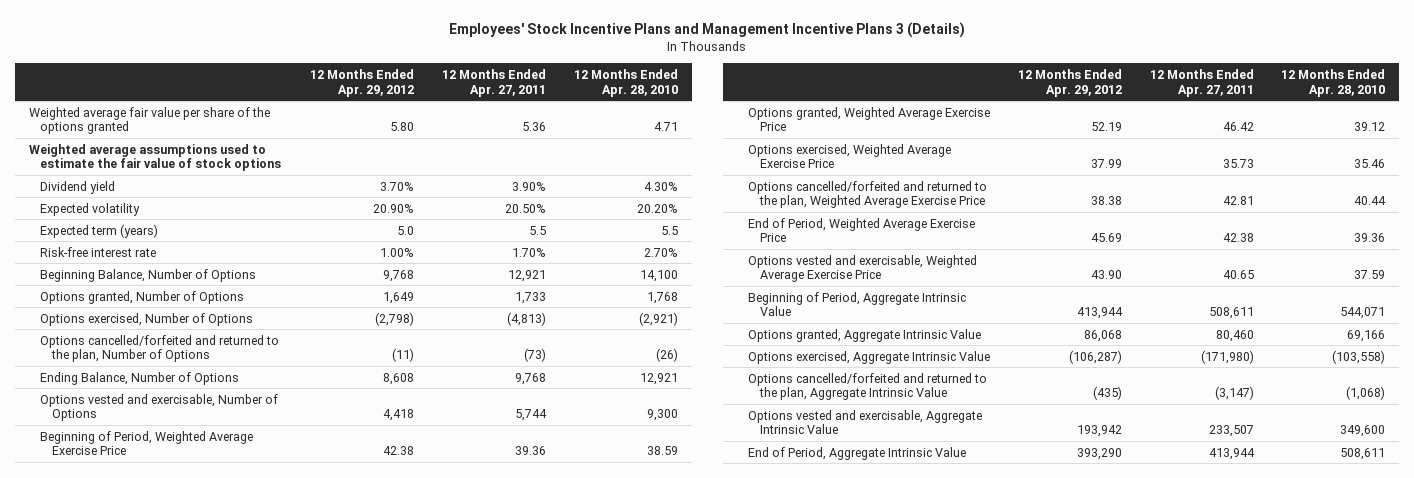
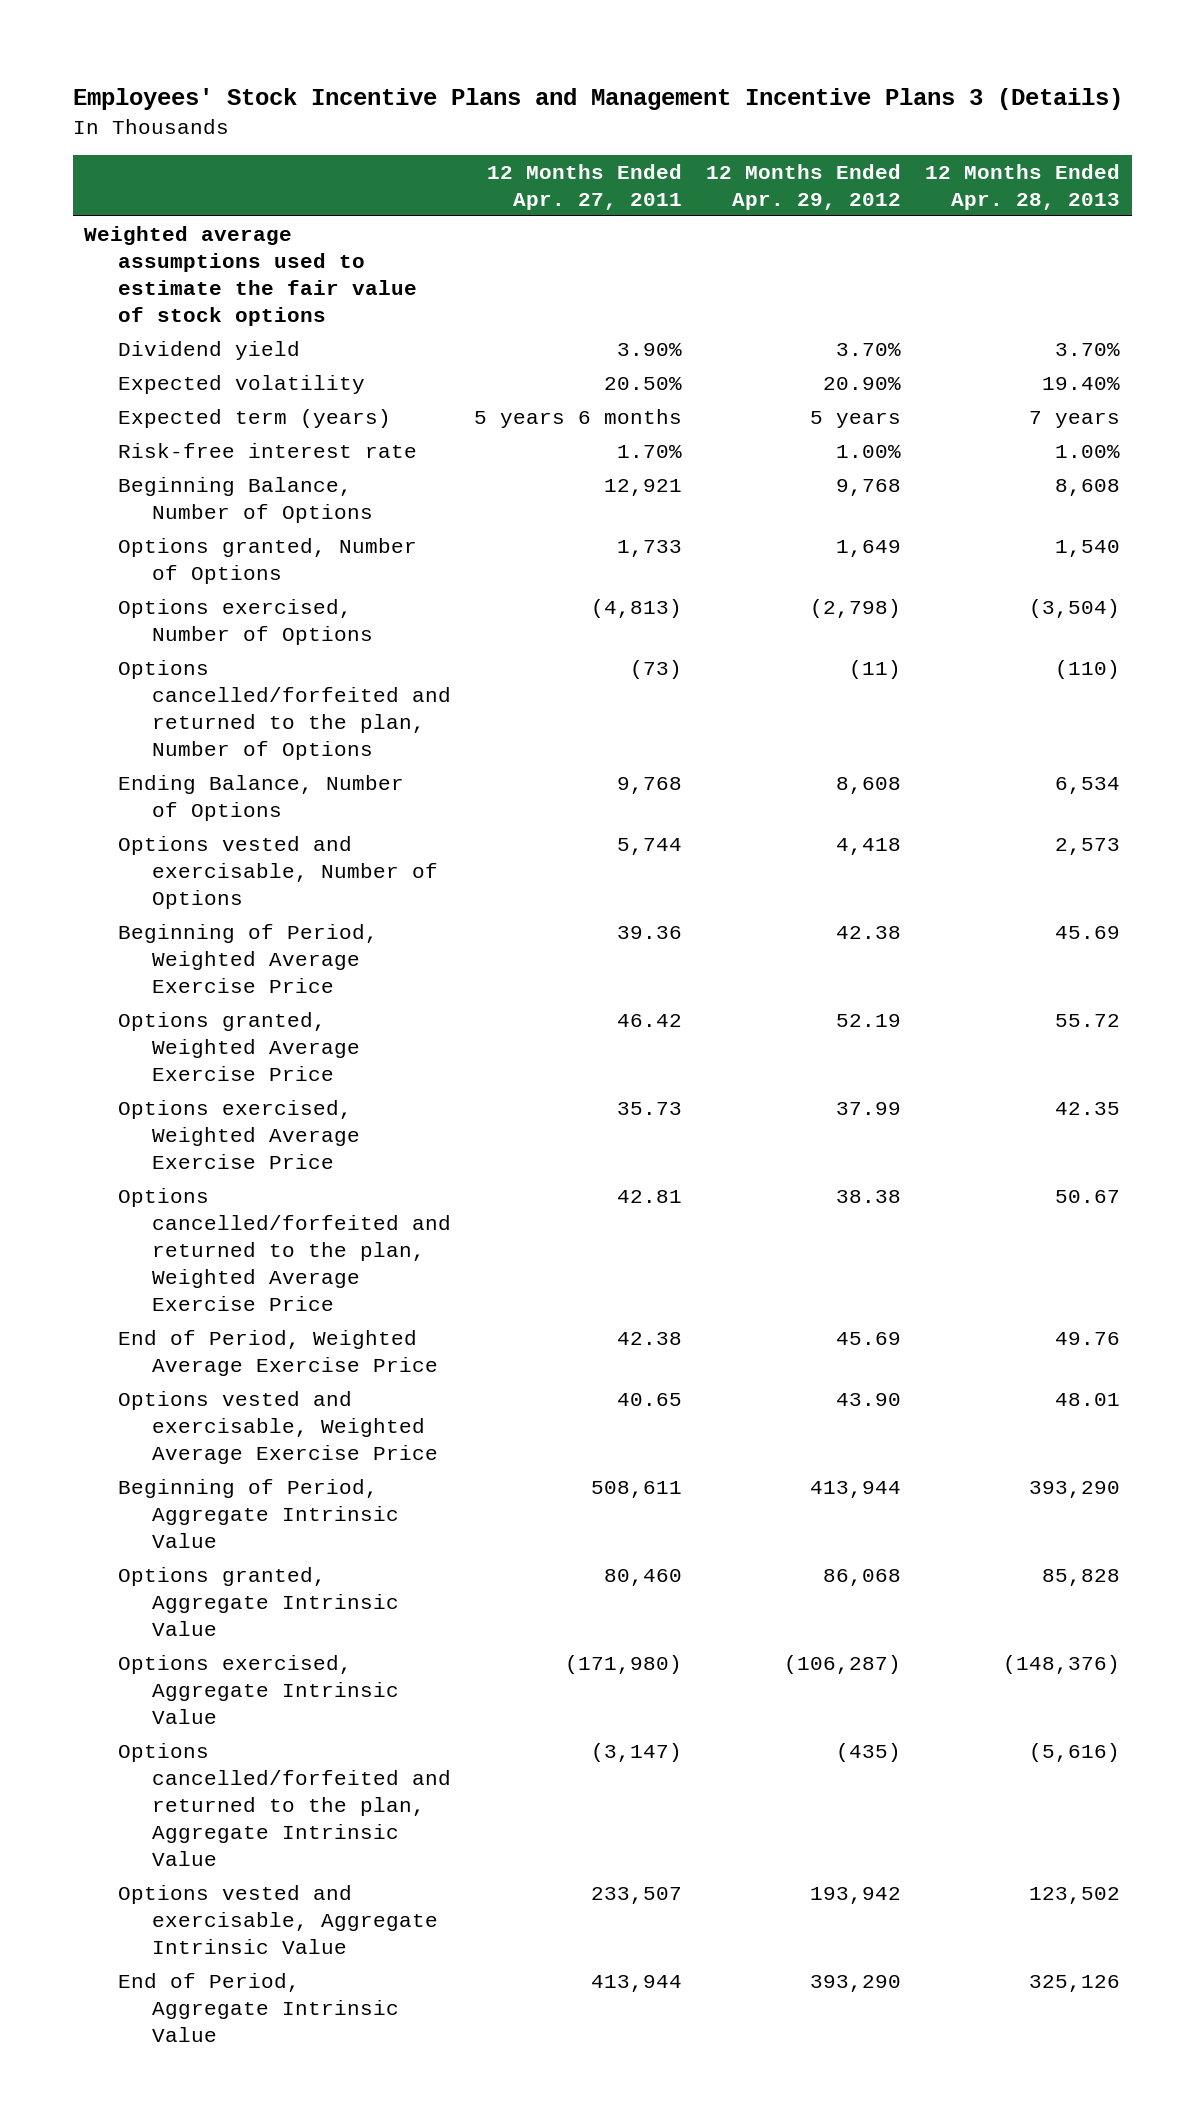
[573,68,678,97] 12 Months Ended Apr. 28, 2010 -> none
none -> [924,163,1120,210] 12 Months Ended Apr. 28, 2013
[28,106,270,135] Weighted average fair value per share of the options granted -> none
[397,225,415,235] 5.0 -> [810,410,902,428] 5 years
[529,225,547,235] 5.5 -> [474,408,683,428] 5 years 6 months

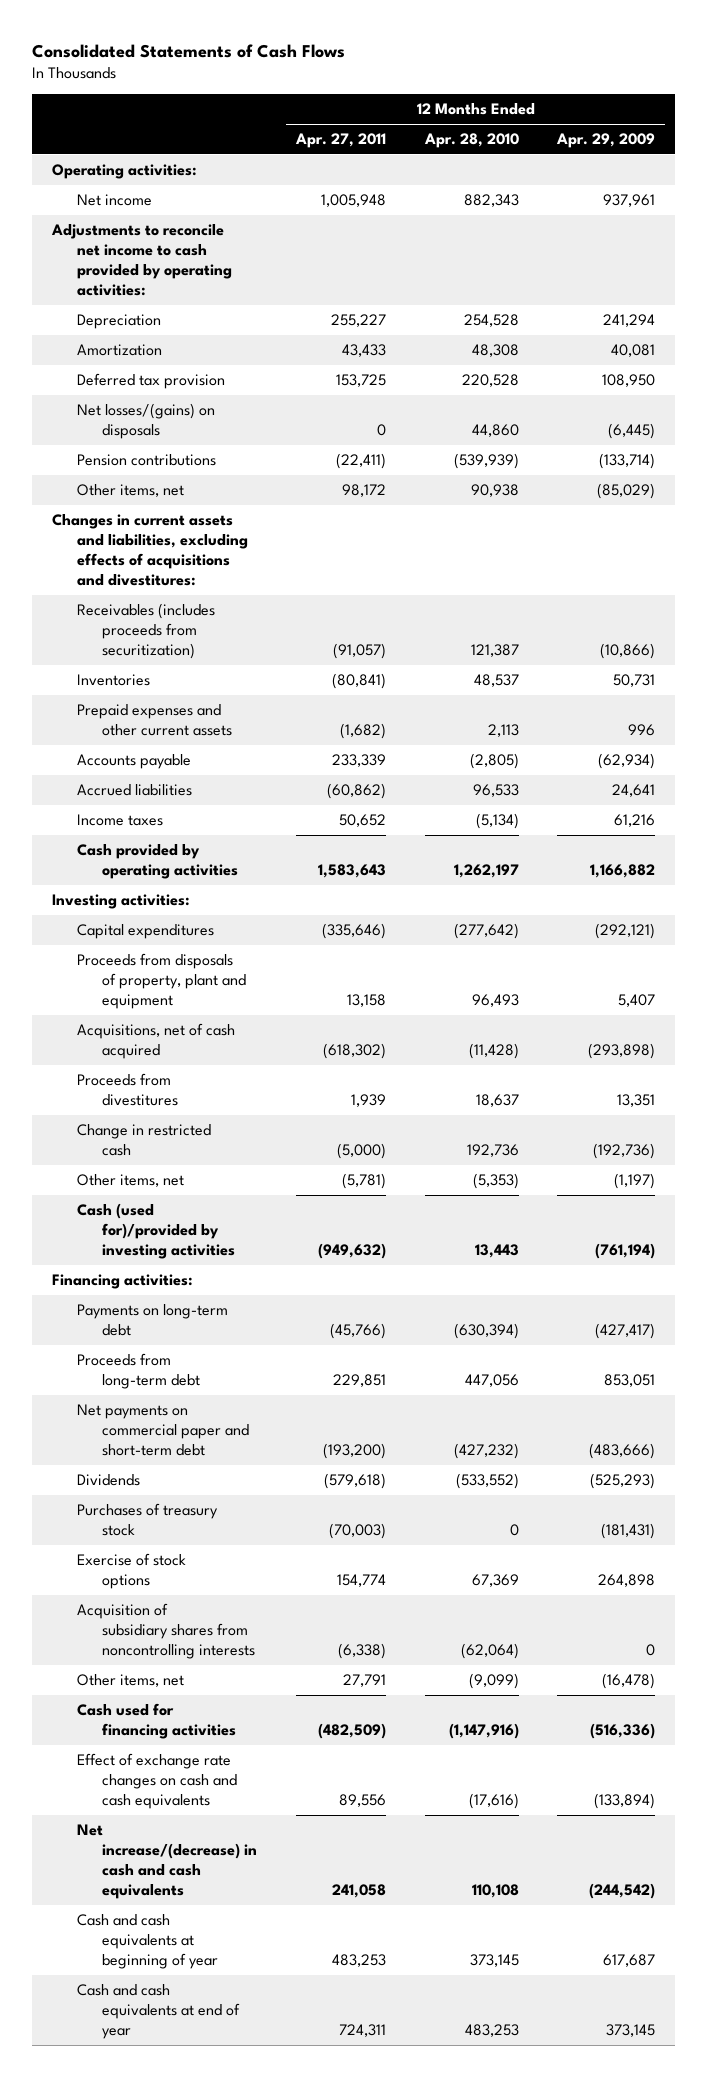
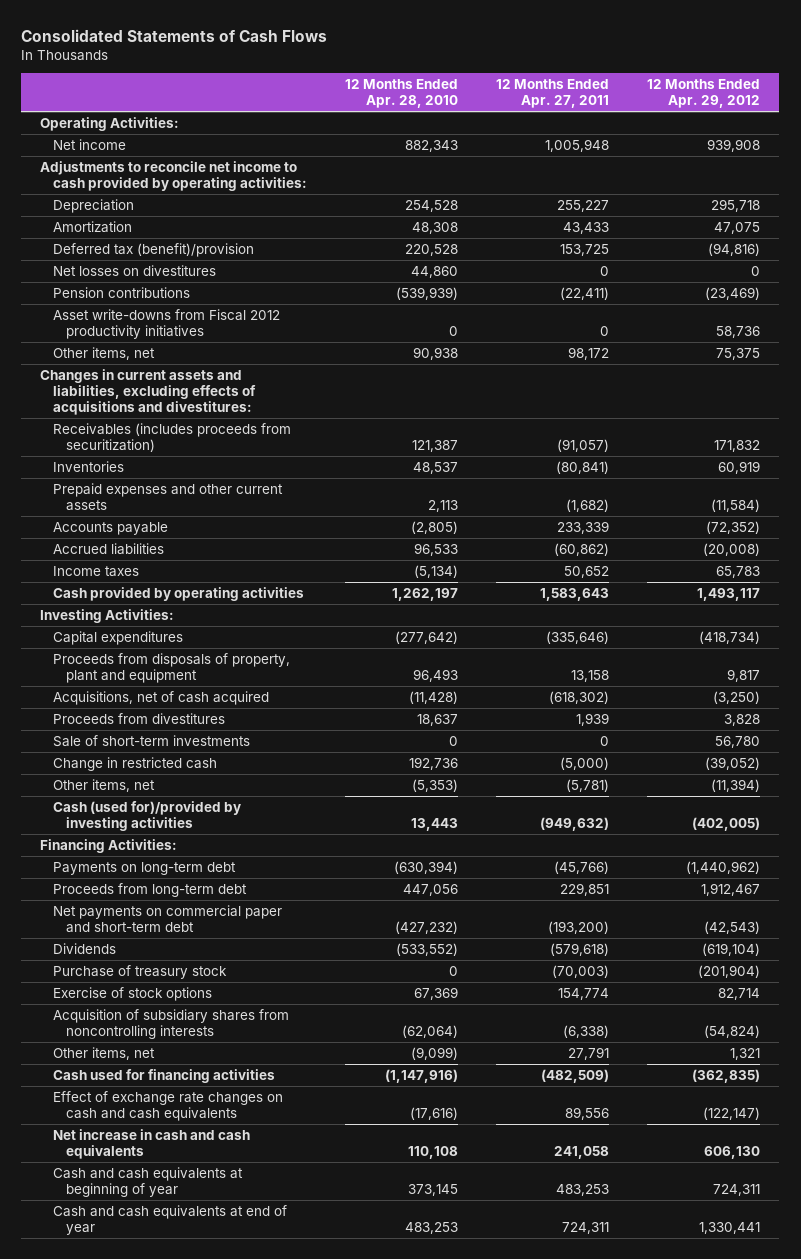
[556,133,656,149] Apr. 29, 2009 -> none
none -> [647,79,761,109] 12 Months Ended Apr. 29, 2012
[51,164,197,180] Operating activities: -> [40,116,180,131] Operating Activities:
[76,373,225,390] Deferred tax provision -> [53,242,255,257] Deferred tax (benefit)/provision
[76,403,215,440] Net losses/(gains) on disposals -> [53,264,217,276] Net losses on divestitures
none -> [53,308,281,339] Asset write-downs from Fiscal 2012 productivity initiatives
[51,894,190,910] Investing activities: -> [40,608,175,623] Investing Activities:
none -> [53,734,251,747] Sale of short-term investments
[51,1274,193,1290] Financing activities: -> [40,838,178,853] Financing Activities:
[76,1503,218,1537] Purchases of treasury stock -> [53,964,228,979] Purchase of treasury stock
[76,1824,257,1900] Net increase/(decrease) in cash and cash equivalents -> [53,1128,251,1159] Net increase in cash and cash equivalents

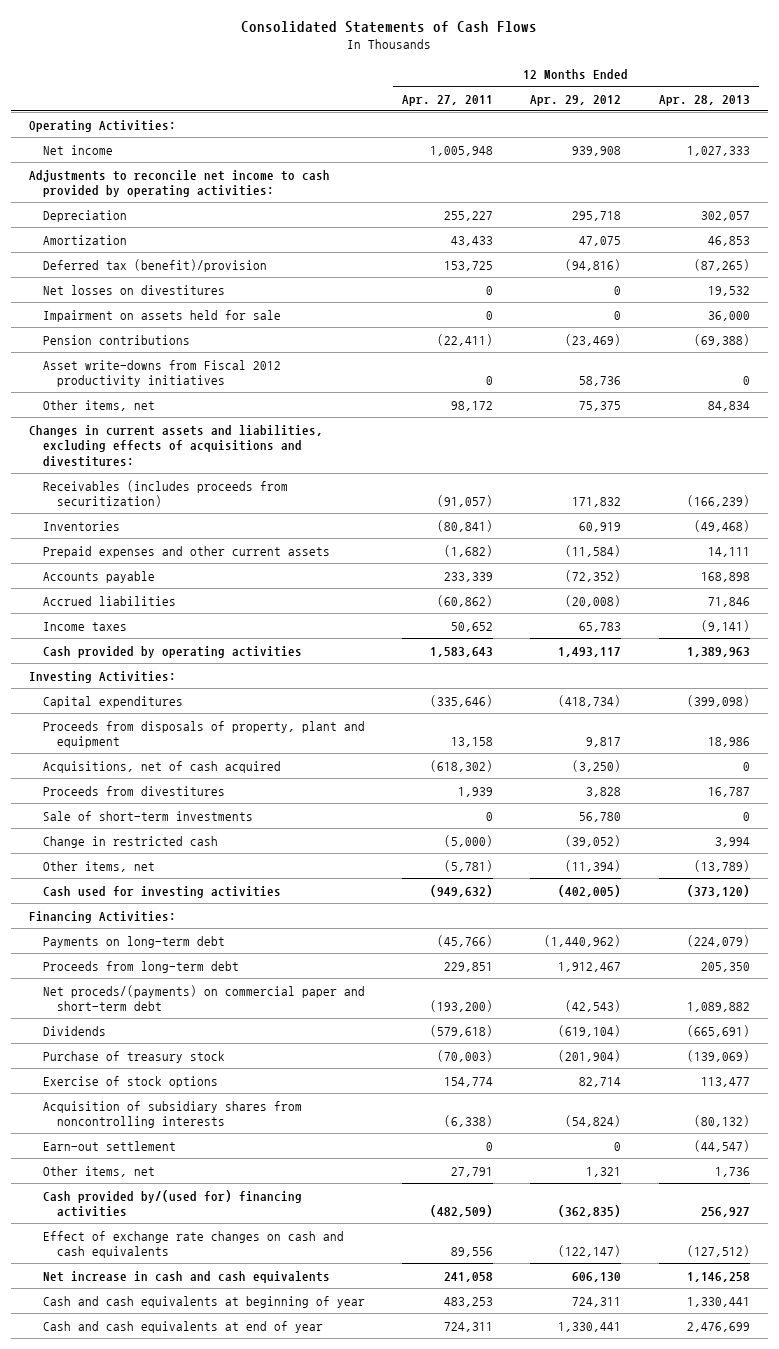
[345,79,459,109] 12 Months Ended Apr. 28, 2010 -> none
none -> [658,94,750,106] Apr. 28, 2013
none -> [43,309,282,322] Impairment on assets held for sale
[53,800,242,831] Cash (used for)/provided by investing activities -> [43,885,282,898] Cash used for investing activities
[53,904,283,933] Net payments on commercial paper and short-term debt -> [43,984,366,1012] Net proceds/(payments) on commercial paper and short-term debt
none -> [43,1140,177,1151] Earn-out settlement
[53,1068,276,1083] Cash used for financing activities -> [43,1189,303,1218] Cash provided by/(used for) financing activities

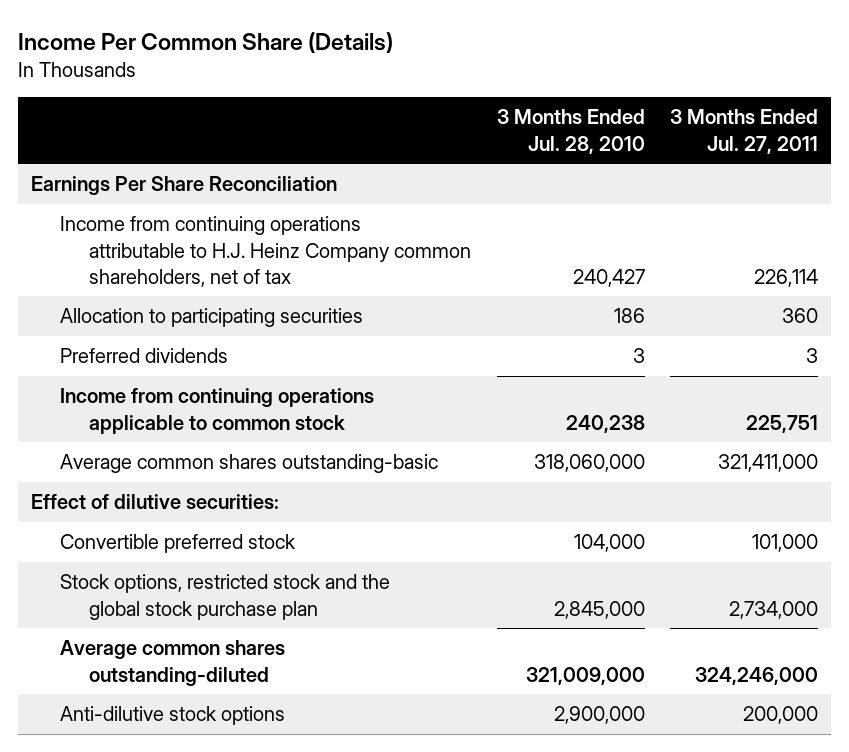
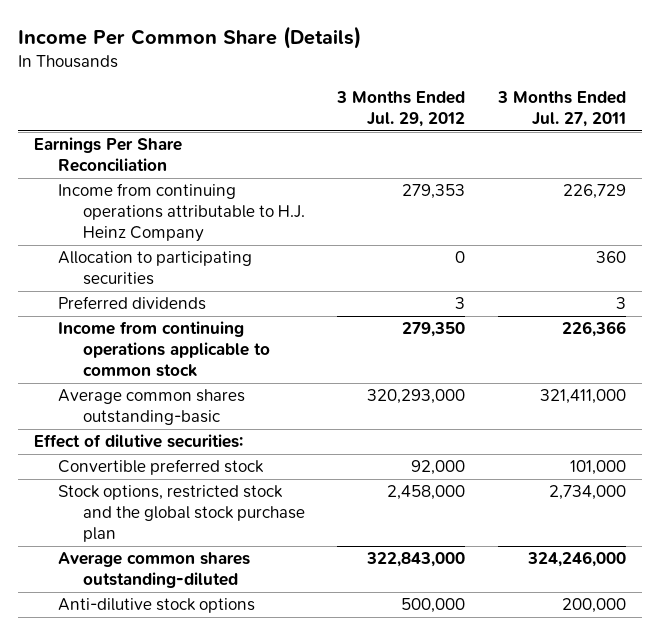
[496,109,645,154] 3 Months Ended Jul. 28, 2010 -> none
none -> [336,91,466,127] 3 Months Ended Jul. 29, 2012
[60,216,471,287] Income from continuing operations attributable to H.J. Heinz Company common shareholders, net of tax -> [58,183,305,242] Income from continuing operations attributable to H.J. Heinz Company
[754,268,819,287] 226,114 -> [562,184,626,200] 226,729
[746,414,819,433] 225,751 -> [561,321,626,338] 226,366

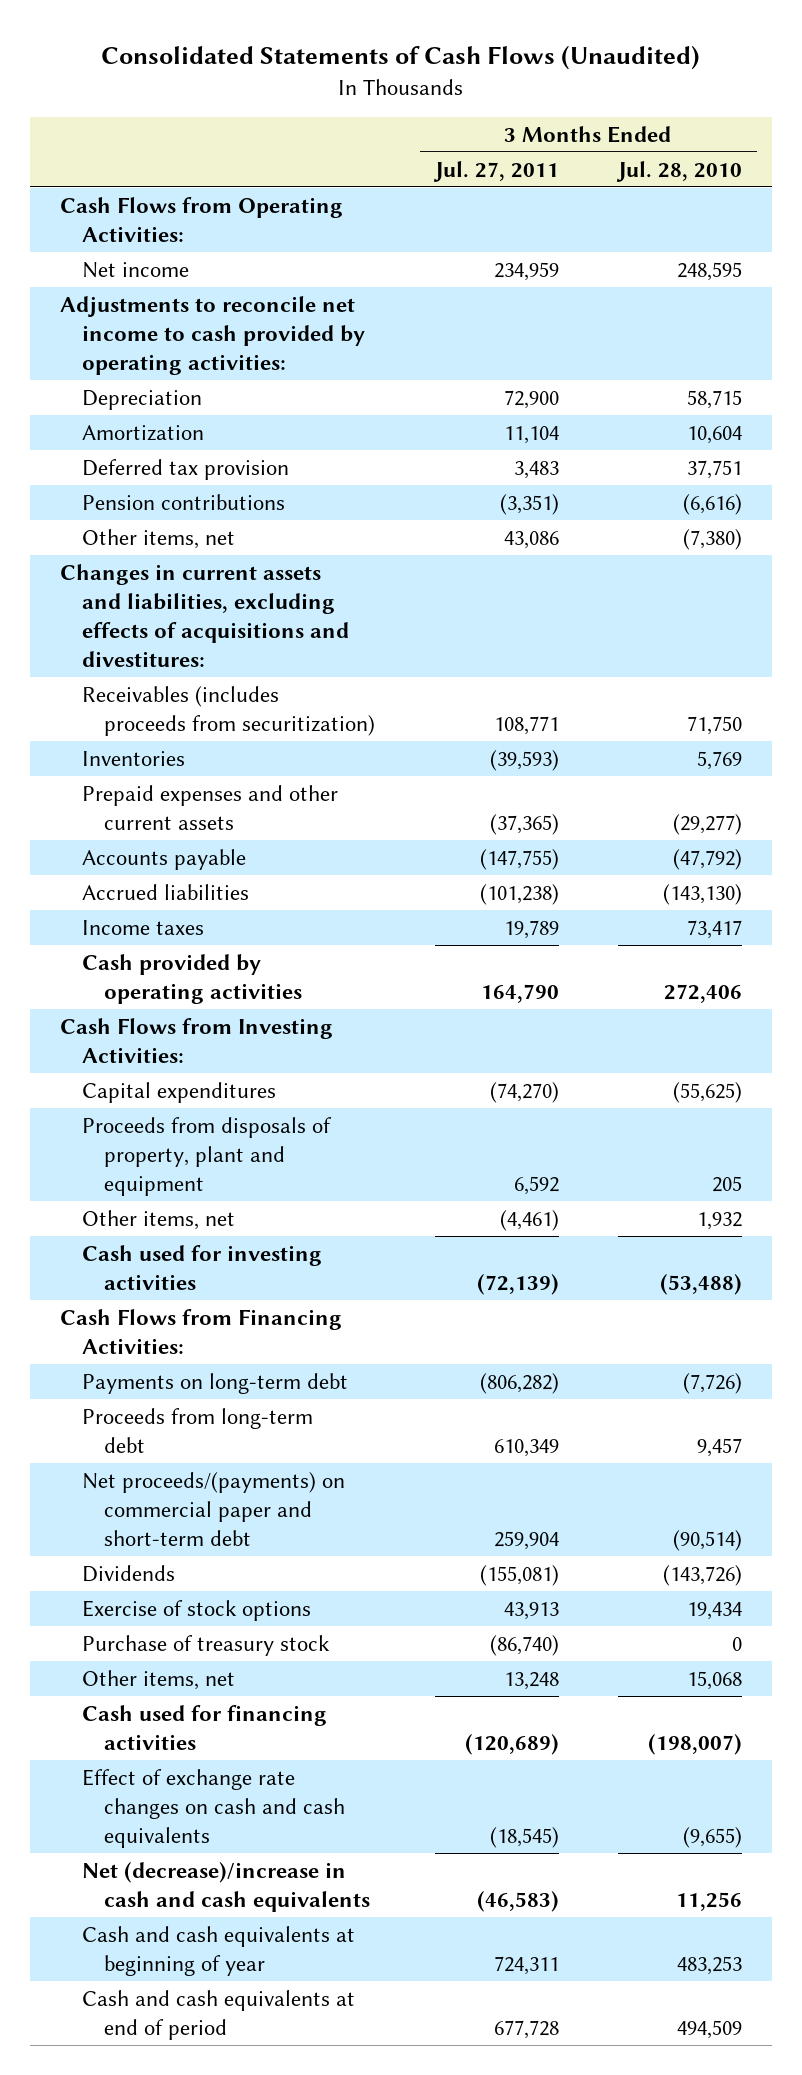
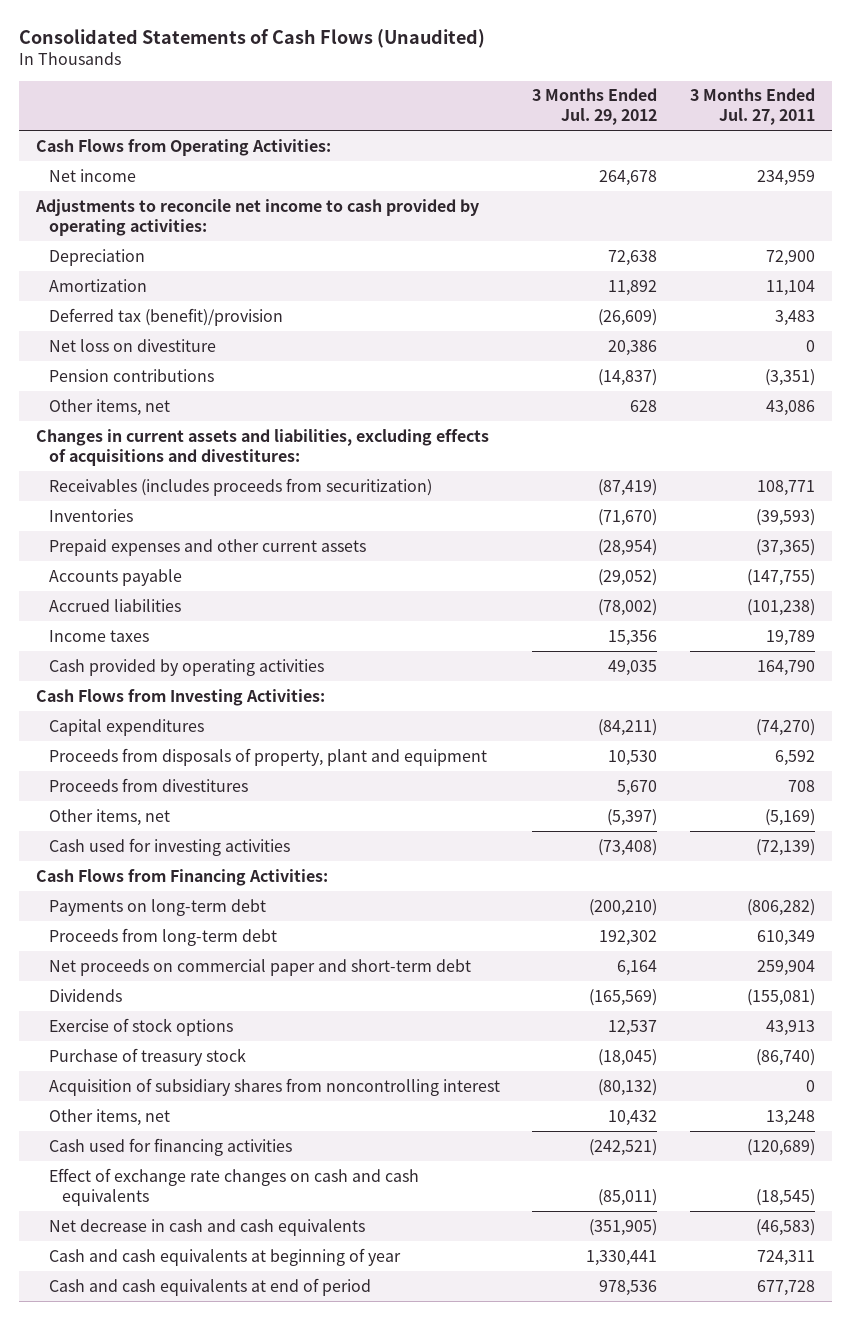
[616,160,743,182] Jul. 28, 2010 -> none
none -> [532,88,658,126] 3 Months Ended Jul. 29, 2012
[81,458,289,480] Deferred tax provision -> [48,307,283,326] Deferred tax (benefit)/provision
none -> [48,338,216,352] Net loss on divestiture
none -> [48,777,248,792] Proceeds from divestitures
[499,1209,559,1231] (4,461) -> [765,808,816,826] (5,169)
[81,1471,345,1546] Net proceeds/(payments) on commercial paper and short-term debt -> [48,958,471,976] Net proceeds on commercial paper and short-term debt
none -> [48,1077,500,1096] Acquisition of subsidiary shares from noncontrolling interest
[81,1861,370,1912] Net (decrease)/increase in cash and cash equivalents -> [48,1218,365,1236] Net decrease in cash and cash equivalents

